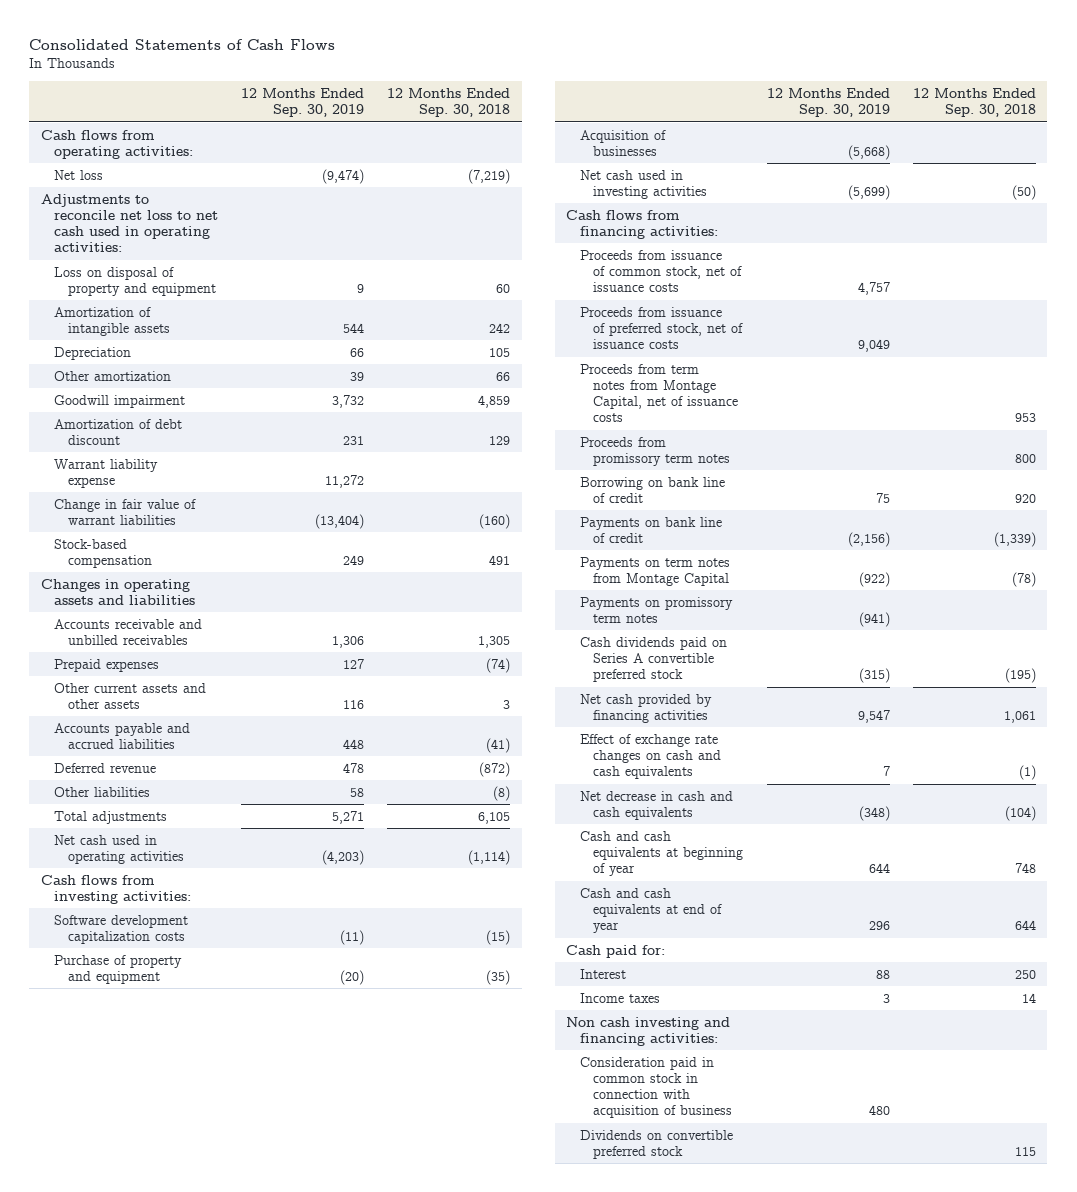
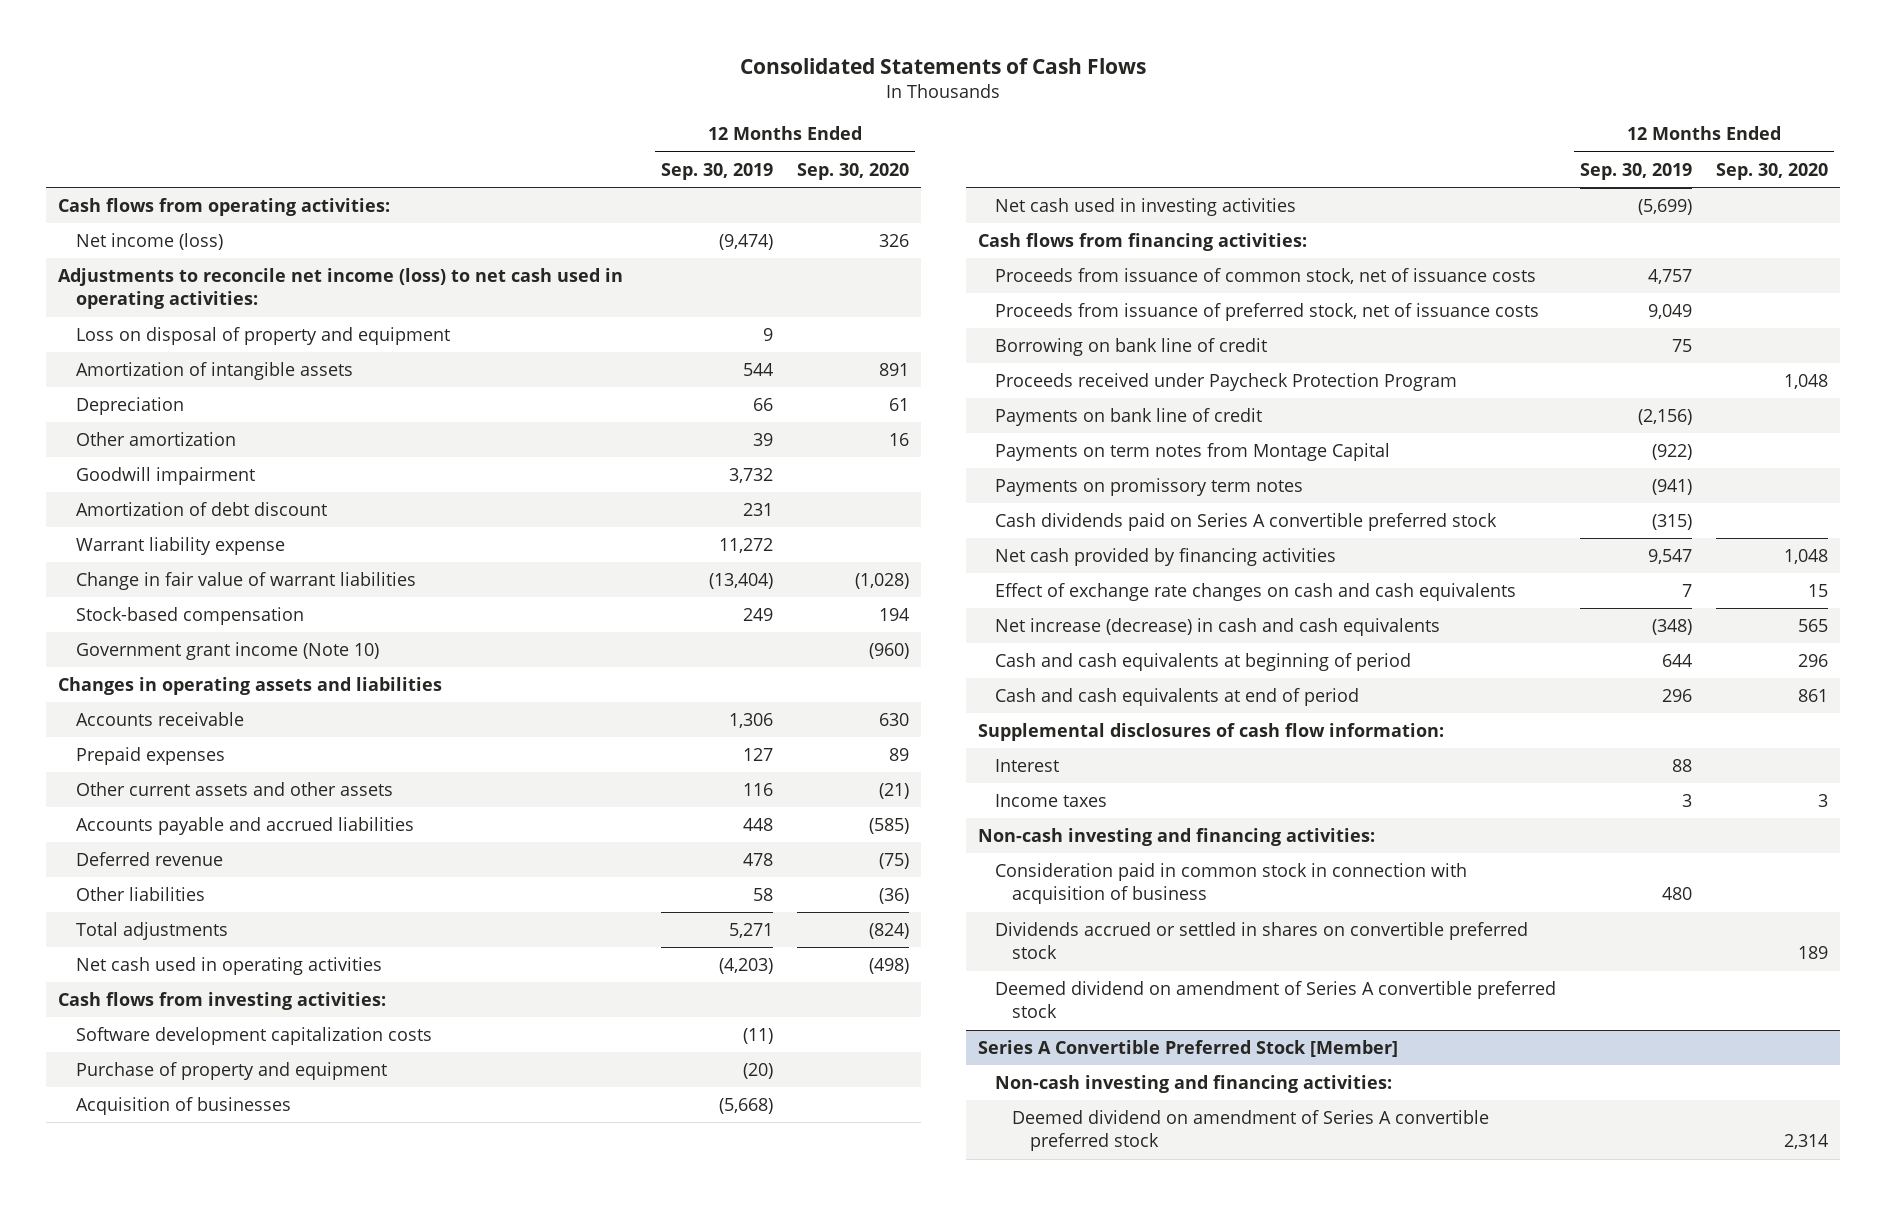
[387,87,511,118] 12 Months Ended Sep. 30, 2018 -> none
none -> [796,162,909,180] Sep. 30, 2020
[54,169,104,180] Net loss -> [75,233,223,251] Net income (loss)
[40,193,219,253] Adjustments to reconcile net loss to net cash used in operating activities: -> [58,268,624,310] Adjustments to reconcile net income (loss) to net cash used in operating activities:
none -> [75,642,379,661] Government grant income (Note 10)
[54,618,203,645] Accounts receivable and unbilled receivables -> [75,712,244,727] Accounts receivable
[579,363,739,423] Proceeds from term notes from Montage Capital, net of issuance costs -> none
[579,436,731,466] Proceeds from promissory term notes -> none
none -> [994,373,1457,392] Proceeds received under Paycheck Protection Program
[566,944,666,958] Cash paid for: -> none
[579,790,733,820] Net decrease in cash and cash equivalents -> [994,618,1440,637] Net increase (decrease) in cash and cash equivalents
[579,830,744,877] Cash and cash equivalents at beginning of year -> [994,653,1411,672] Cash and cash equivalents at beginning of period
[579,887,723,934] Cash and cash equivalents at end of year -> [994,688,1359,707] Cash and cash equivalents at end of period
none -> [977,723,1444,742] Supplemental disclosures of cash flow information:
[566,1016,731,1046] Non cash investing and financing activities: -> [977,828,1375,847] Non-cash investing and financing activities:
[579,1129,733,1159] Dividends on convertible preferred stock -> [994,922,1528,960] Dividends accrued or settled in shares on convertible preferred stock
none -> [994,981,1556,1019] Deemed dividend on amendment of Series A convertible preferred stock
none -> [977,1040,1398,1058] Series A Convertible Preferred Stock [Member]
none -> [994,1075,1392,1094] Non-cash investing and financing activities:
none -> [1012,1110,1490,1152] Deemed dividend on amendment of Series A convertible preferred stock

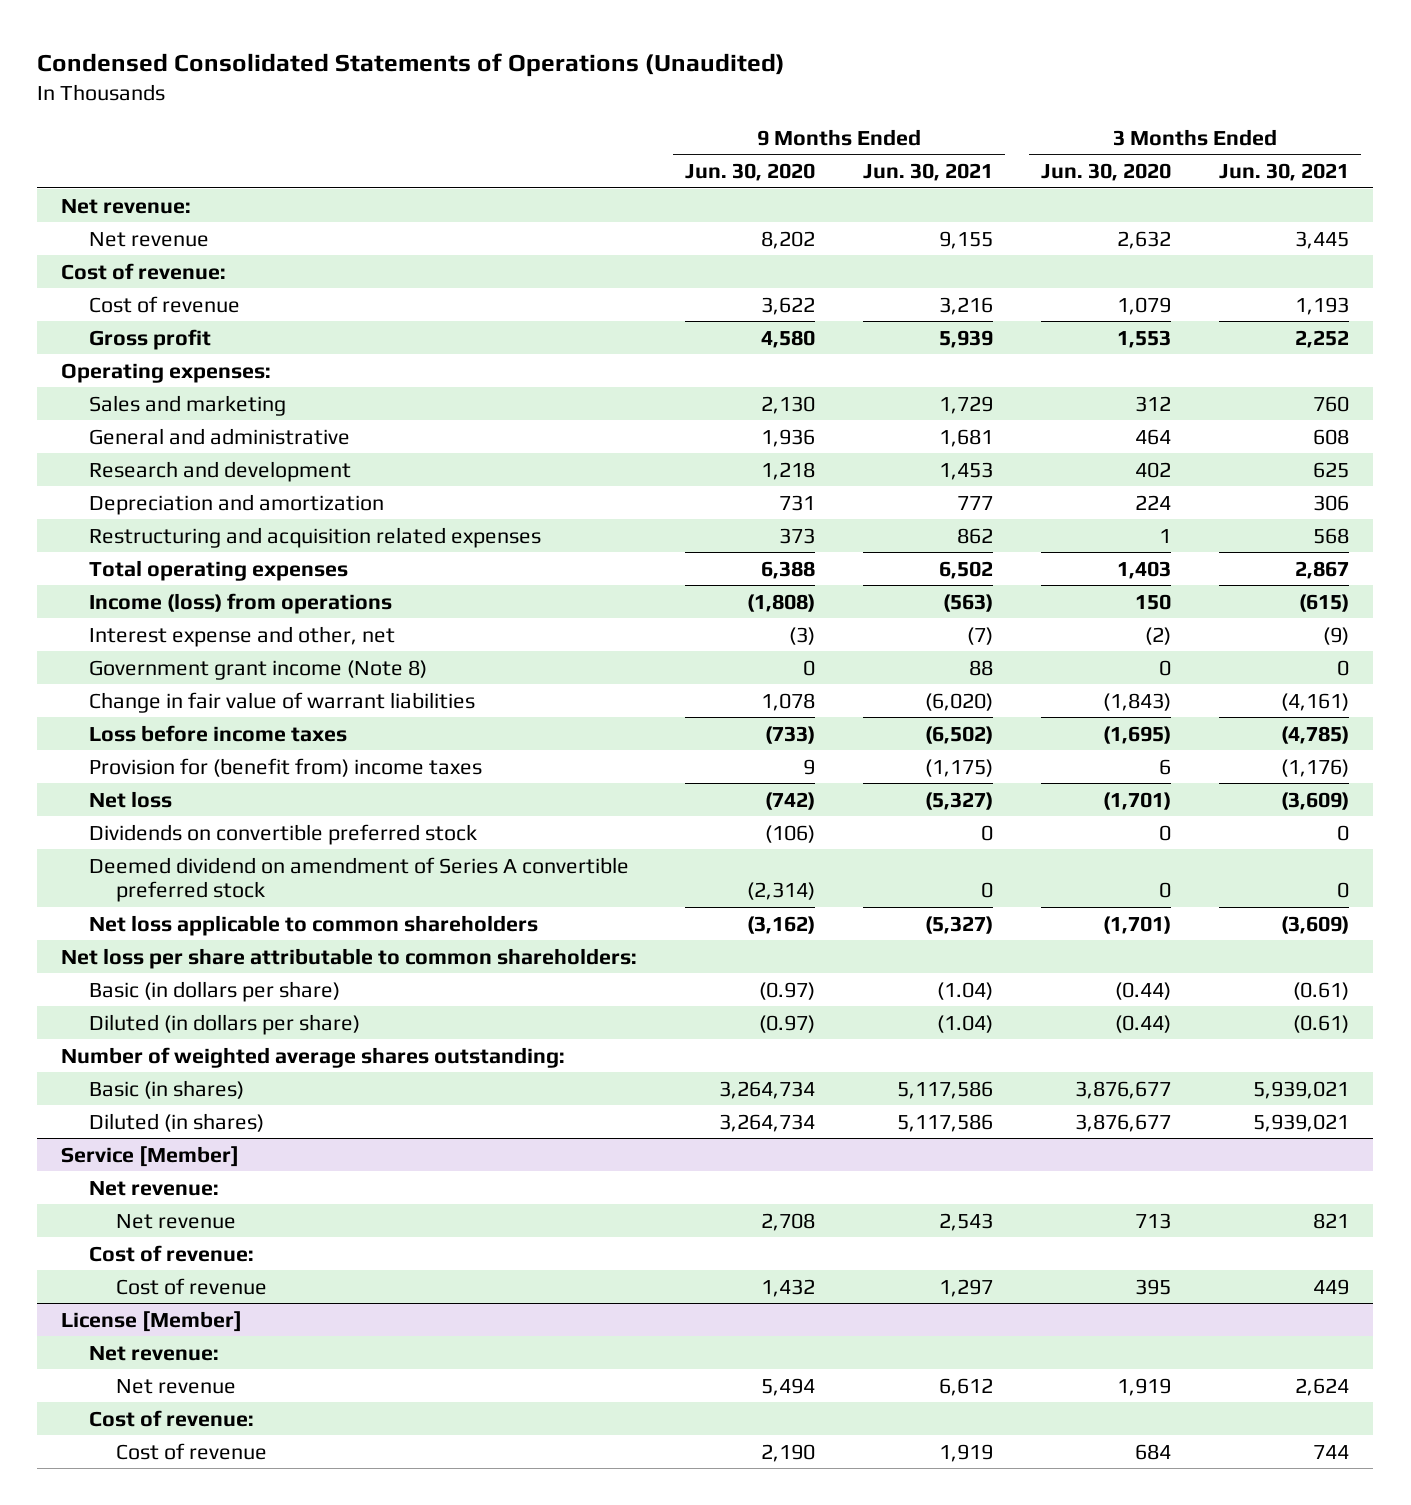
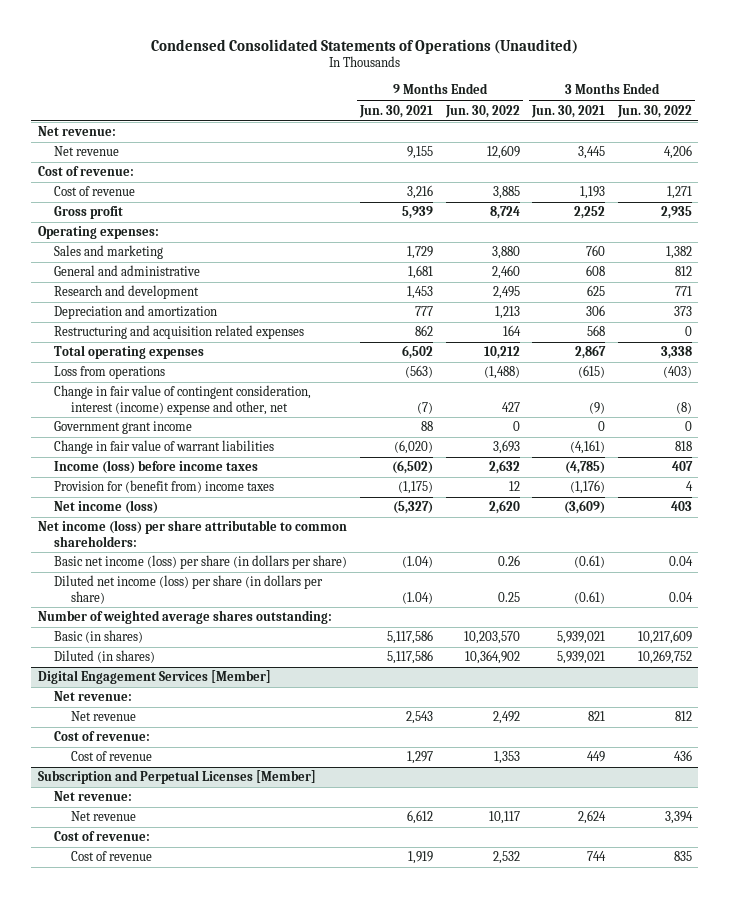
[685,163,816,182] Jun. 30, 2020 -> none
[1041,163,1172,182] Jun. 30, 2020 -> none
none -> [444,104,520,118] Jun. 30, 2022
none -> [616,104,692,118] Jun. 30, 2022
[88,625,395,647] Interest expense and other, net -> none
[88,592,392,614] Income (loss) from operations -> [54,366,166,380] Loss from operations
none -> [54,385,312,415] Change in fair value of contingent consideration, interest (income) expense and other, net
[88,659,427,680] Government grant income (Note 8) -> [54,421,193,435] Government grant income
[88,724,347,742] Loss before income taxes -> [54,460,259,475] Income (loss) before income taxes
[88,823,477,845] Dividends on convertible preferred stock -> none
[88,856,629,903] Deemed dividend on amendment of Series A convertible preferred stock -> none
[88,914,538,936] Net loss applicable to common shareholders -> none
[88,790,172,808] Net loss -> [54,500,159,515] Net income (loss)
[61,947,638,969] Net loss per share attributable to common shareholders: -> [37,520,347,547] Net income (loss) per share attributable to common shareholders:
[88,980,340,1002] Basic (in dollars per share) -> [54,555,348,570] Basic net income (loss) per share (in dollars per share)
[88,1013,360,1035] Diluted (in dollars per share) -> [54,575,324,604] Diluted net income (loss) per share (in dollars per share)
[61,1145,240,1167] Service [Member] -> none
none -> [37,670,271,685] Digital Engagement Services [Member]
[61,1310,243,1332] License [Member] -> none
none -> [37,770,316,785] Subscription and Perpetual Licenses [Member]

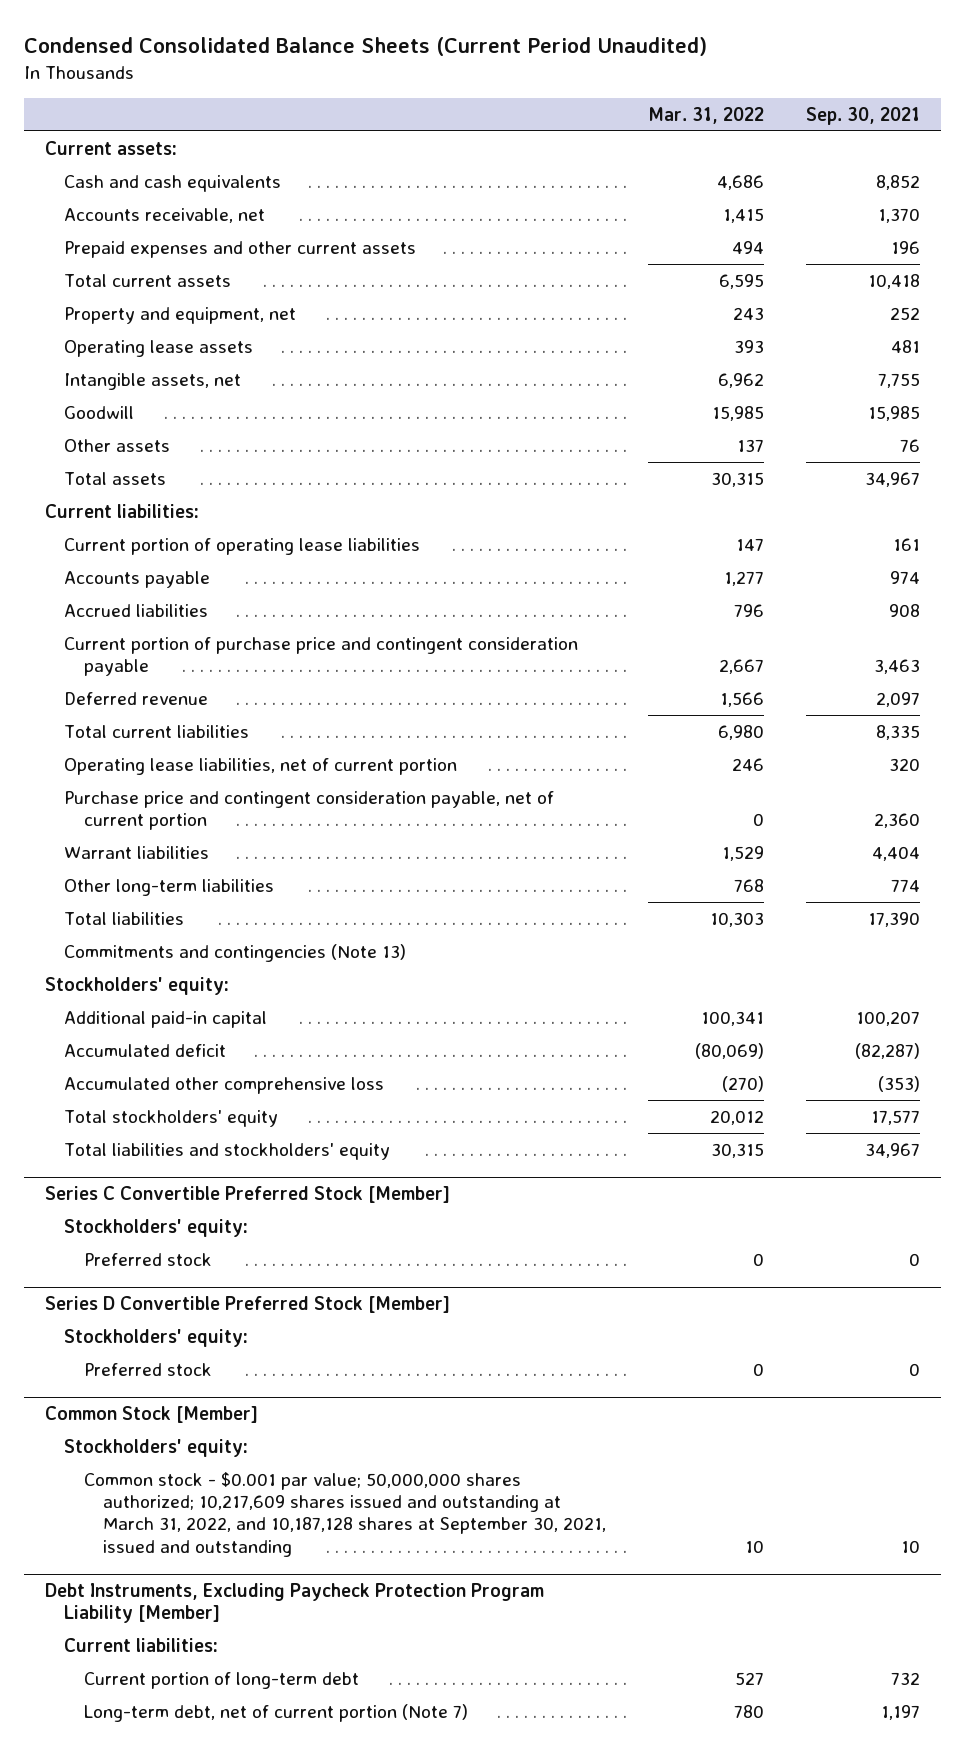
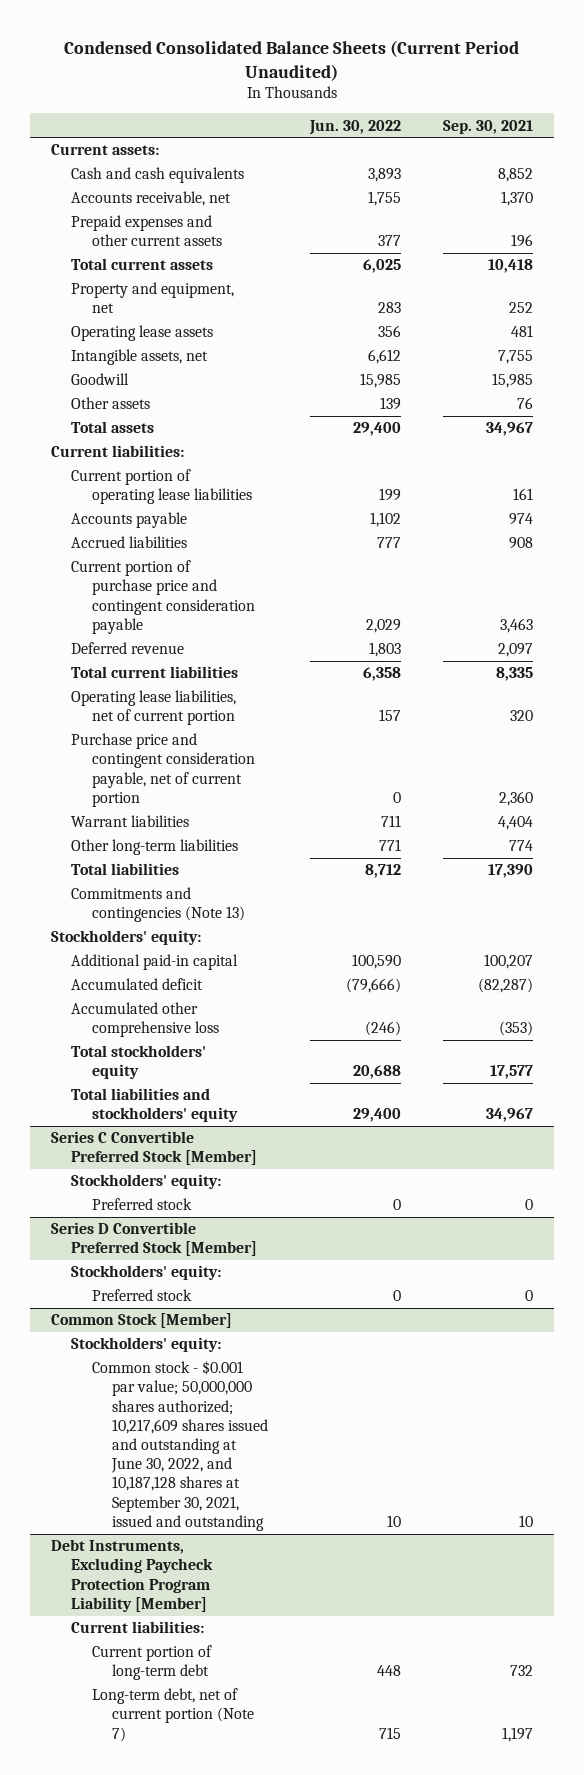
[648,106,765,124] Mar. 31, 2022 -> none
none -> [308,119,401,135] Jun. 30, 2022
[83,1471,606,1557] Common stock - $0.001 par value; 50,000,000 shares authorized; 10,217,609 shares issued and outstanding at March 31, 2022, and 10,187,128 shares at September 30, 2021, issued and outstanding -> [91,1360,268,1531] Common stock - $0.001 par value; 50,000,000 shares authorized; 10,217,609 shares issued and outstanding at June 30, 2022, and 10,187,128 shares at September 30, 2021, issued and outstanding

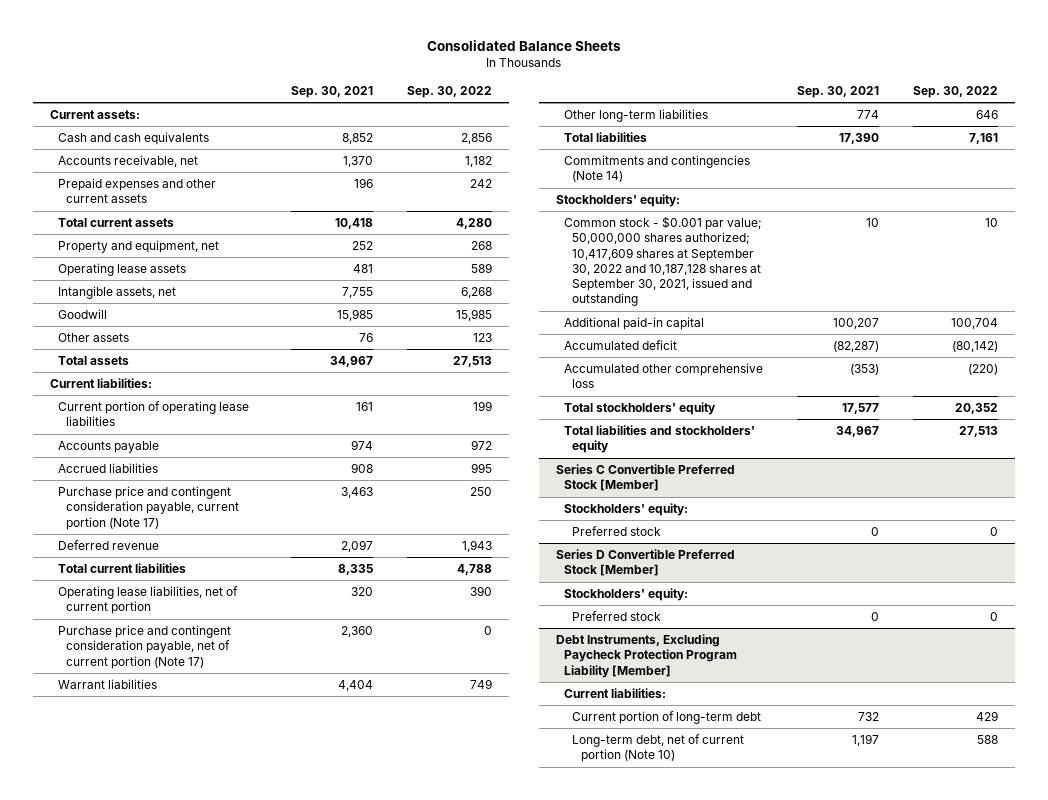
[63,39,519,81] Condensed Consolidated Balance Sheets (Current Period Unaudited) -> [426,40,621,52] Consolidated Balance Sheets
[308,119,401,135] Jun. 30, 2022 -> none
none -> [407,85,493,98] Sep. 30, 2022
[71,560,255,634] Current portion of purchase price and contingent consideration payable -> [58,485,240,530] Purchase price and contingent consideration payable, current portion (Note 17)
[71,733,255,807] Purchase price and contingent consideration payable, net of current portion -> [58,624,232,669] Purchase price and contingent consideration payable, net of current portion (Note 17)
[71,887,245,923] Commitments and contingencies (Note 13) -> [564,154,751,183] Commitments and contingencies (Note 14)
none -> [564,215,763,307] Common stock - $0.001 par value; 50,000,000 shares authorized; 10,417,609 shares at September 30, 2022 and 10,187,128 shares at September 30, 2021, issued and outstanding
[51,1313,233,1329] Common Stock [Member] -> none
[71,1337,222,1353] Stockholders' equity: -> none
[91,1360,268,1531] Common stock - $0.001 par value; 50,000,000 shares authorized; 10,217,609 shares issued and outstanding at June 30, 2022, and 10,187,128 shares at September 30, 2021, issued and outstanding -> none
[91,1688,254,1742] Long-term debt, net of current portion (Note 7) -> [572,733,745,763] Long-term debt, net of current portion (Note 10)

